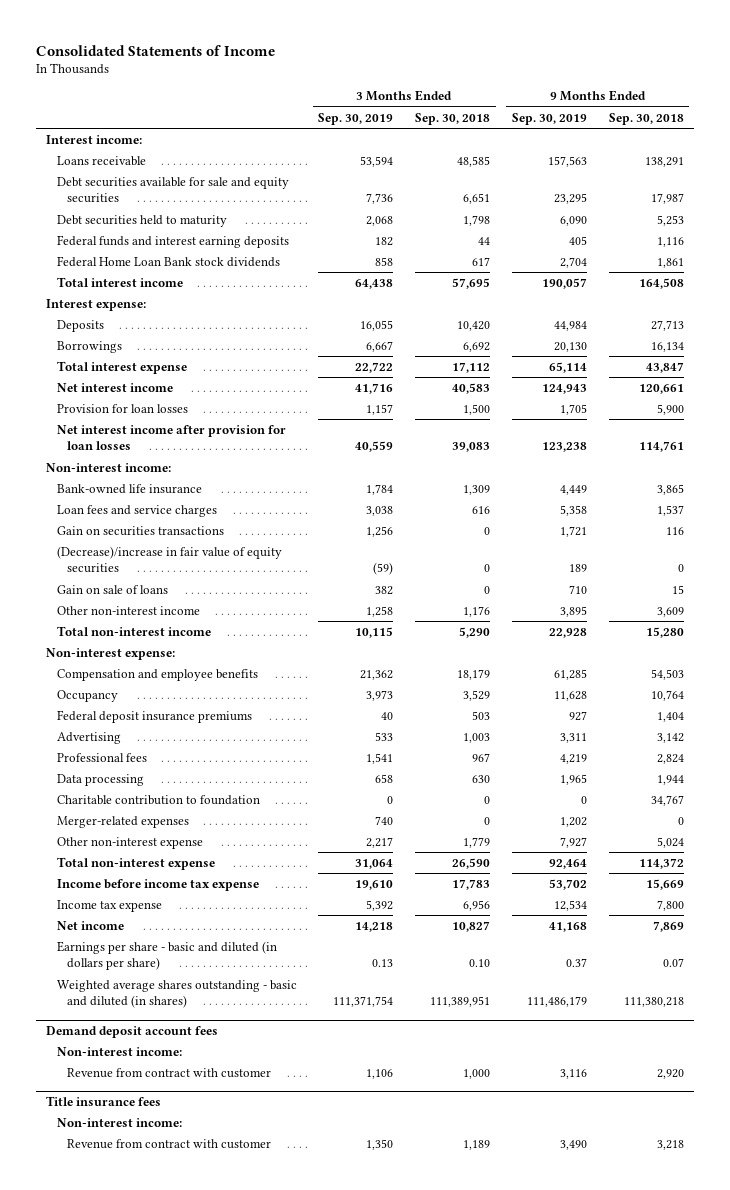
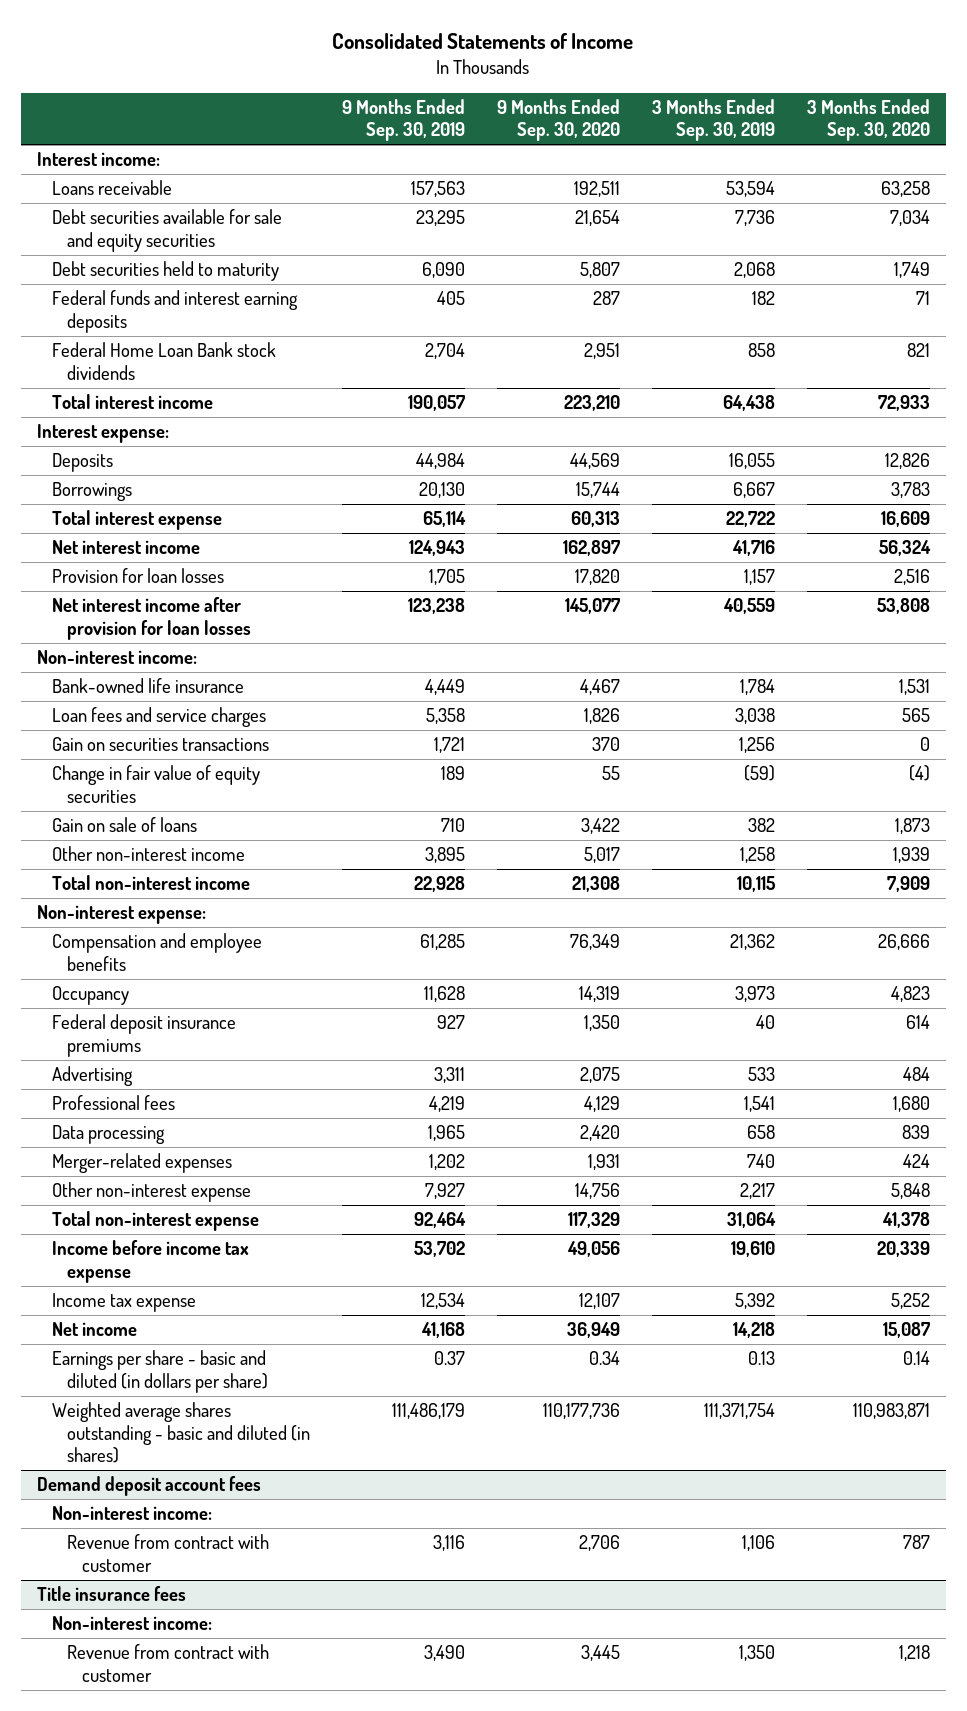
[415,112,491,125] Sep. 30, 2018 -> none
[608,112,684,125] Sep. 30, 2018 -> none
none -> [496,98,620,142] 9 Months Ended Sep. 30, 2020
none -> [806,98,930,142] 3 Months Ended Sep. 30, 2020
[56,545,282,574] (Decrease)/increase in fair value of equity securities -> [52,765,261,803] Change in fair value of equity securities
[56,794,260,805] Charitable contribution to foundation -> none

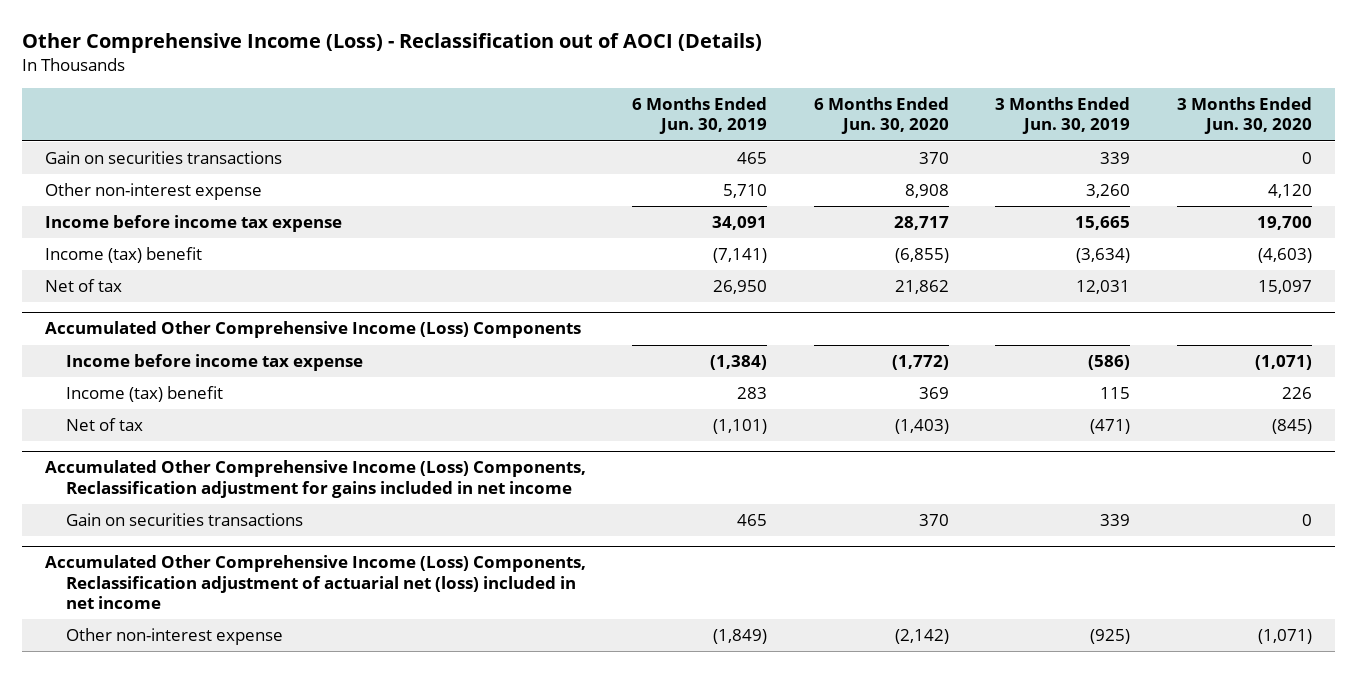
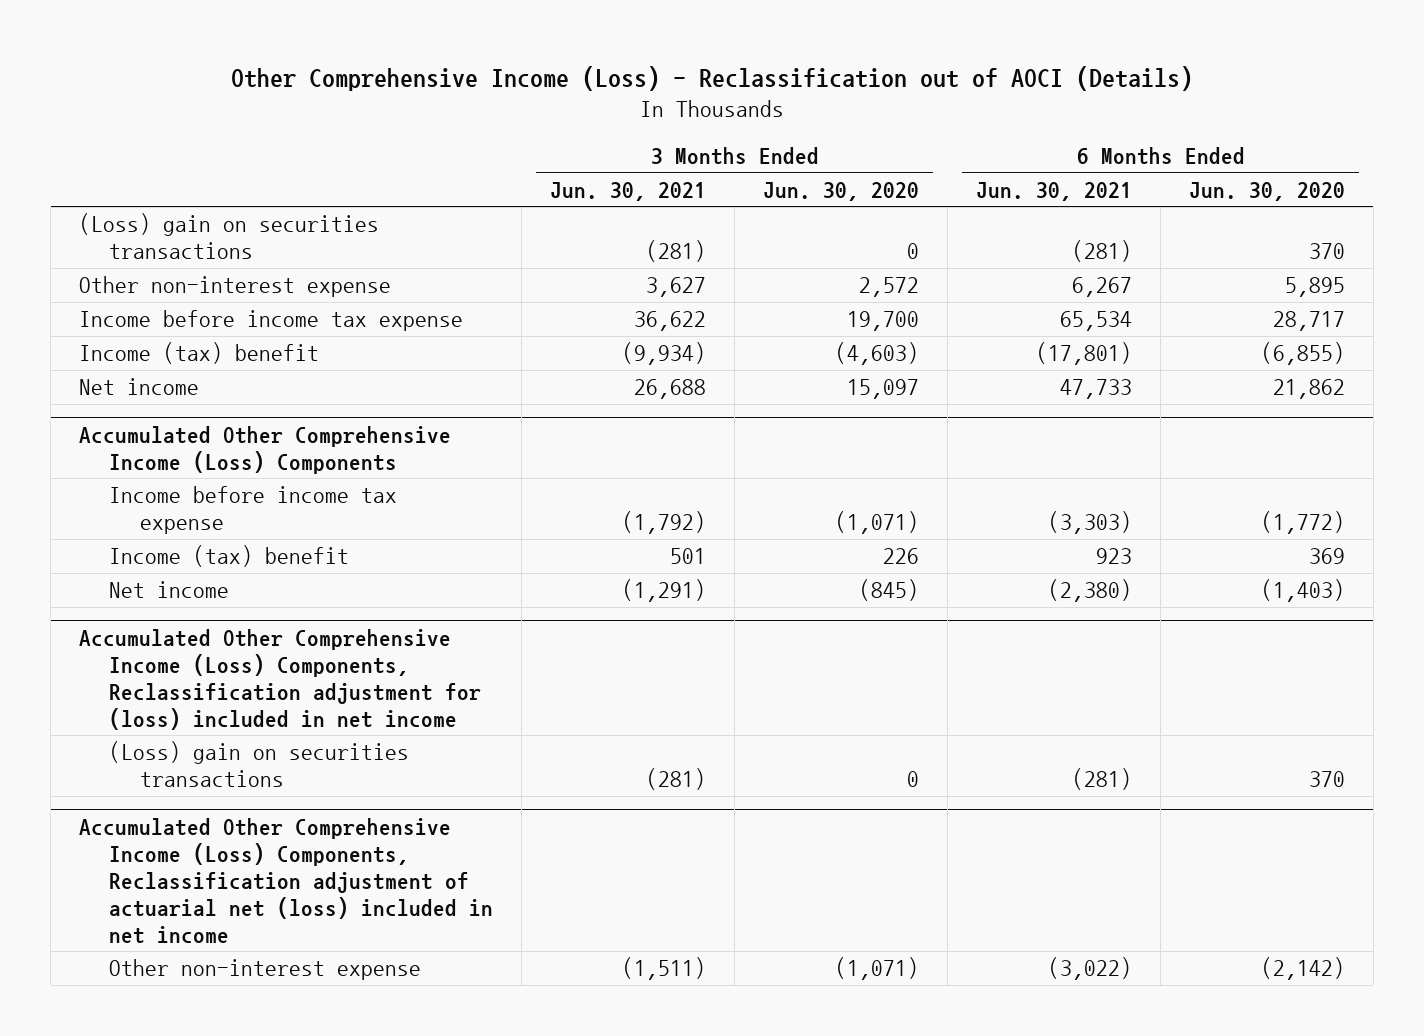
[632,97,768,135] 6 Months Ended Jun. 30, 2019 -> none
[995,97,1131,135] 3 Months Ended Jun. 30, 2019 -> none
none -> [550,181,707,201] Jun. 30, 2021
none -> [976,181,1133,201] Jun. 30, 2021
[45,151,283,165] Gain on securities transactions -> [79,213,380,260] (Loss) gain on securities transactions
[904,184,949,199] 8,908 -> [1284,277,1345,298] 5,895
[1267,184,1312,199] 4,120 -> [859,277,920,298] 2,572
[45,279,123,293] Net of tax -> [79,378,200,396] Net income
[66,418,144,432] Net of tax -> [109,581,230,599] Net income
[45,460,587,498] Accumulated Other Comprehensive Income (Loss) Components, Reclassification adjustment for gains included in net income -> [79,628,482,730] Accumulated Other Comprehensive Income (Loss) Components, Reclassification adjustment for (loss) included in net income
[66,513,304,527] Gain on securities transactions -> [109,741,410,788] (Loss) gain on securities transactions

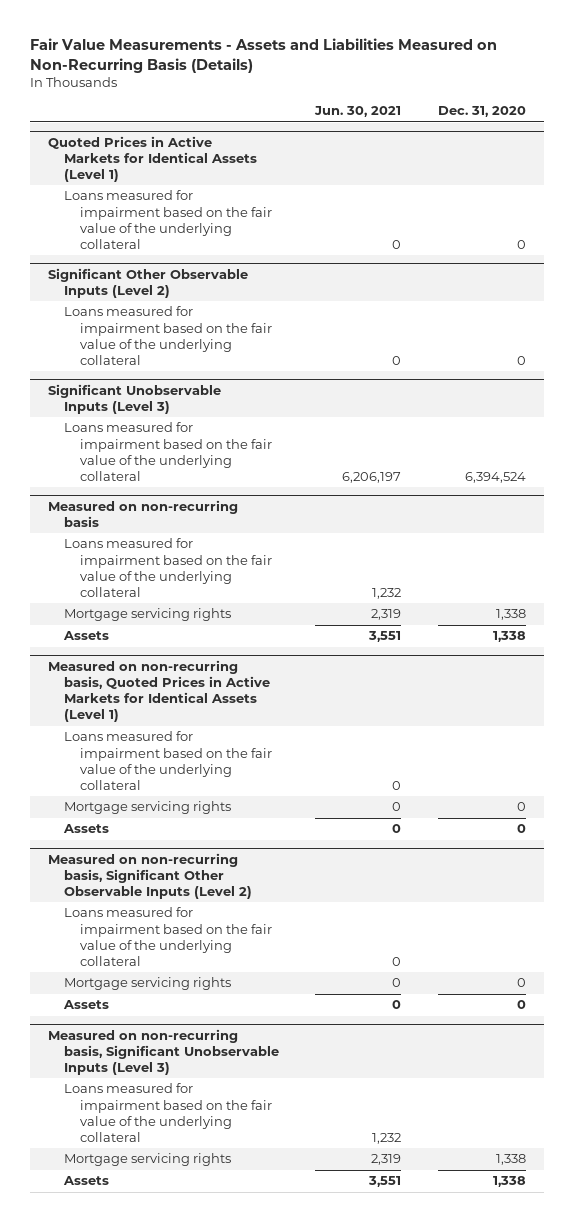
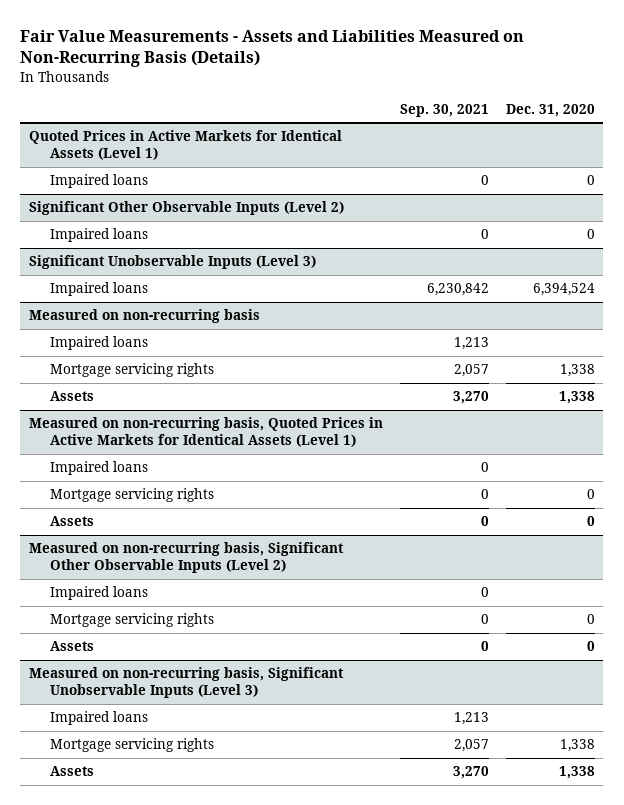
[314,106,402,118] Jun. 30, 2021 -> none
none -> [399,103,489,117] Sep. 30, 2021
[64,190,273,250] Loans measured for impairment based on the fair value of the underlying collateral -> [50,174,149,189] Impaired loans
[64,306,273,366] Loans measured for impairment based on the fair value of the underlying collateral -> [50,228,149,243] Impaired loans
[64,422,273,482] Loans measured for impairment based on the fair value of the underlying collateral -> [50,282,149,297] Impaired loans
[64,538,273,598] Loans measured for impairment based on the fair value of the underlying collateral -> [50,336,149,351] Impaired loans
[64,731,273,791] Loans measured for impairment based on the fair value of the underlying collateral -> [50,461,149,476] Impaired loans
[64,907,273,967] Loans measured for impairment based on the fair value of the underlying collateral -> [50,586,149,601] Impaired loans
[64,1083,273,1143] Loans measured for impairment based on the fair value of the underlying collateral -> [50,711,149,726] Impaired loans

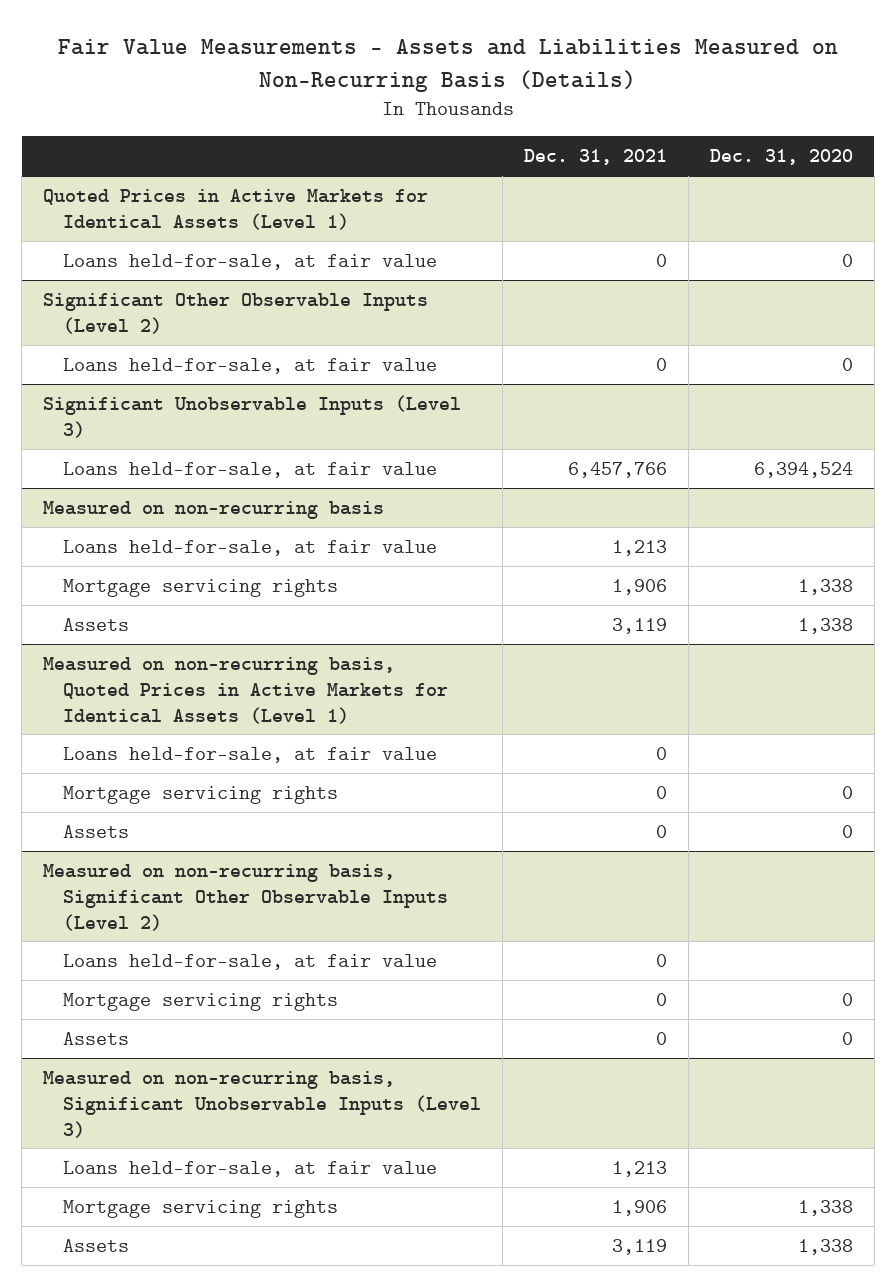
[399,103,489,117] Sep. 30, 2021 -> none
none -> [523,149,667,166] Dec. 31, 2021
[50,174,149,189] Impaired loans -> [62,253,437,270] Loans held-for-sale, at fair value
[50,228,149,243] Impaired loans -> [62,357,437,374] Loans held-for-sale, at fair value
[50,282,149,297] Impaired loans -> [62,461,437,478] Loans held-for-sale, at fair value
[50,336,149,351] Impaired loans -> [62,539,437,556] Loans held-for-sale, at fair value
[50,461,149,476] Impaired loans -> [62,746,437,763] Loans held-for-sale, at fair value
[50,586,149,601] Impaired loans -> [62,953,437,970] Loans held-for-sale, at fair value
[50,711,149,726] Impaired loans -> [62,1160,437,1177] Loans held-for-sale, at fair value

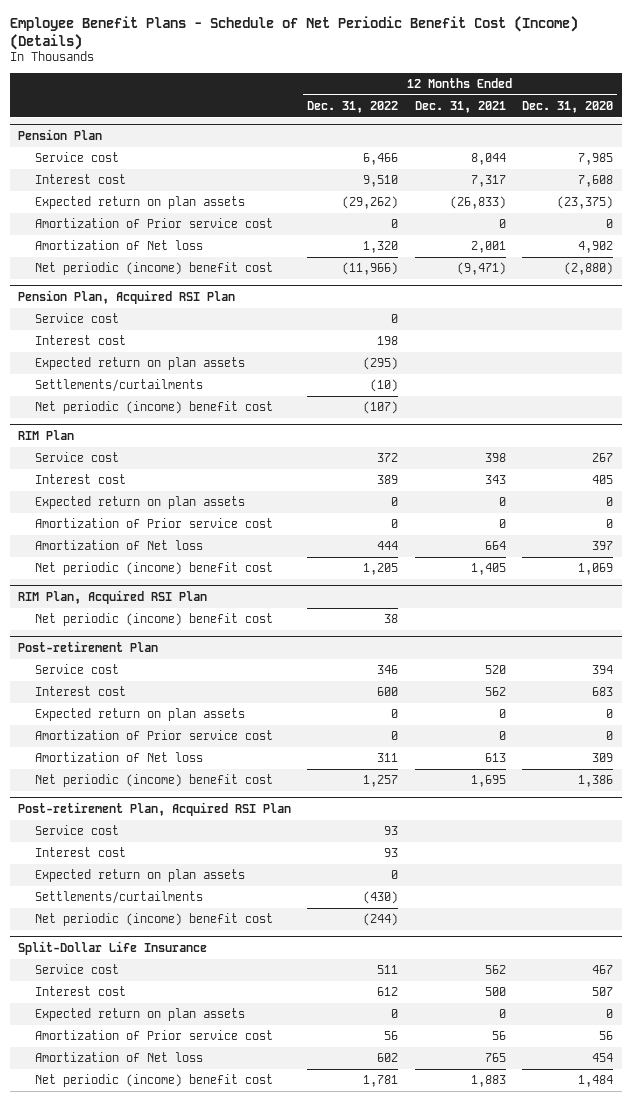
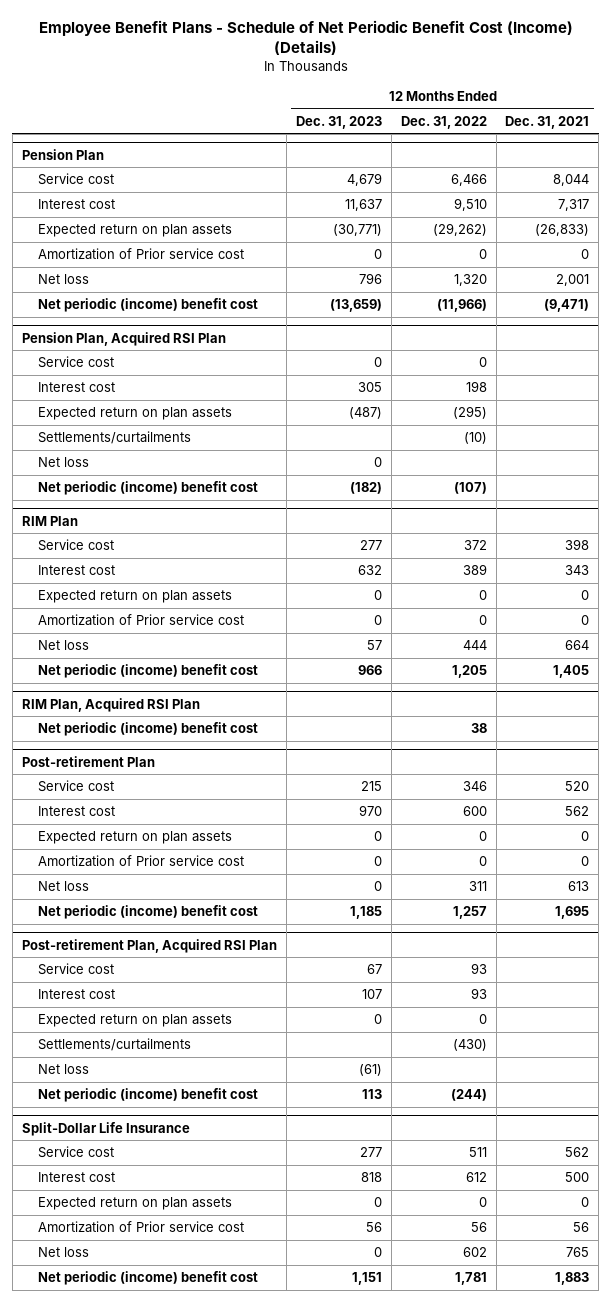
[522,100,614,113] Dec. 31, 2020 -> none
none -> [295,115,382,129] Dec. 31, 2023
[35,240,204,251] Amortization of Net loss -> [37,274,89,285] Net loss
none -> [37,457,89,468] Net loss
[35,540,204,551] Amortization of Net loss -> [37,640,89,651] Net loss
[35,752,204,763] Amortization of Net loss -> [37,881,89,892] Net loss
none -> [37,1064,89,1075] Net loss
[35,1052,204,1063] Amortization of Net loss -> [37,1247,89,1258] Net loss

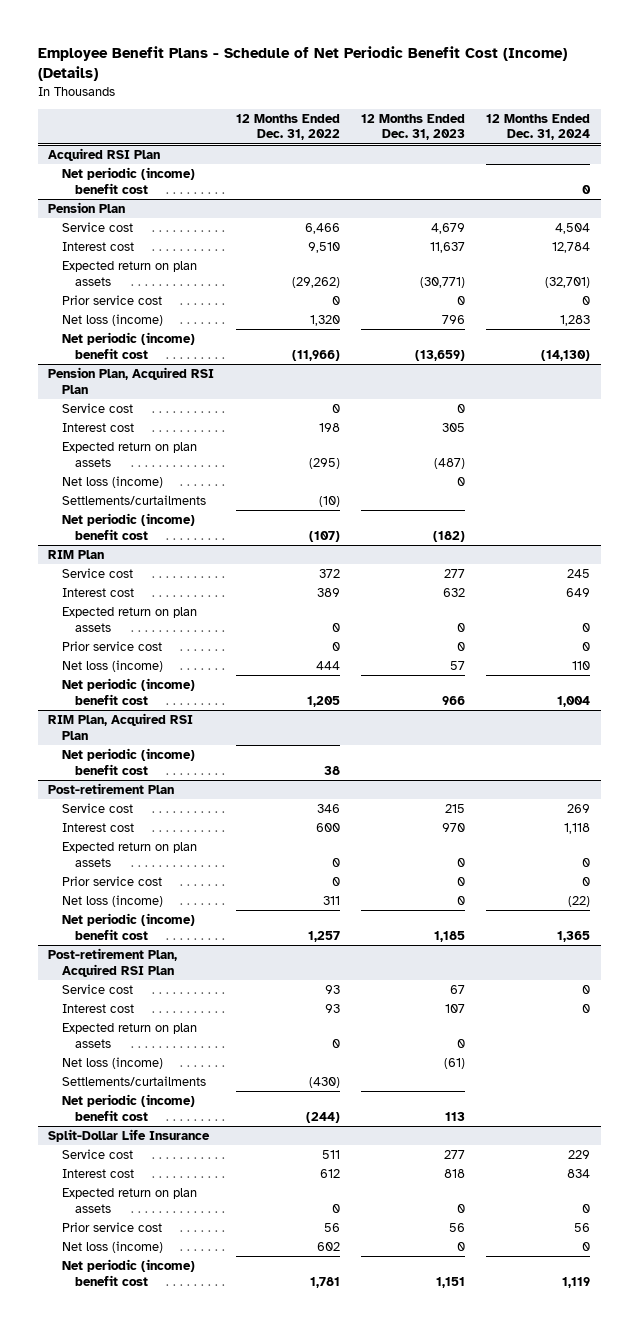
[505,115,590,129] Dec. 31, 2021 -> none
none -> [486,114,591,141] 12 Months Ended Dec. 31, 2024
none -> [48,148,161,162] Acquired RSI Plan
none -> [61,167,195,194] Net periodic (income) benefit cost
[37,248,244,261] Amortization of Prior service cost -> [61,295,162,306] Prior service cost
[37,274,89,285] Net loss -> [61,314,163,327] Net loss (income)
none -> [61,476,163,489] Net loss (income)
[37,457,89,468] Net loss -> none
[37,614,244,627] Amortization of Prior service cost -> [61,641,162,652] Prior service cost
[37,640,89,651] Net loss -> [61,660,163,673] Net loss (income)
[37,855,244,868] Amortization of Prior service cost -> [61,876,162,887] Prior service cost
[37,881,89,892] Net loss -> [61,895,163,908] Net loss (income)
none -> [61,1057,163,1070] Net loss (income)
[37,1064,89,1075] Net loss -> none
[37,1221,244,1234] Amortization of Prior service cost -> [61,1222,162,1233] Prior service cost
[37,1247,89,1258] Net loss -> [61,1241,163,1254] Net loss (income)

